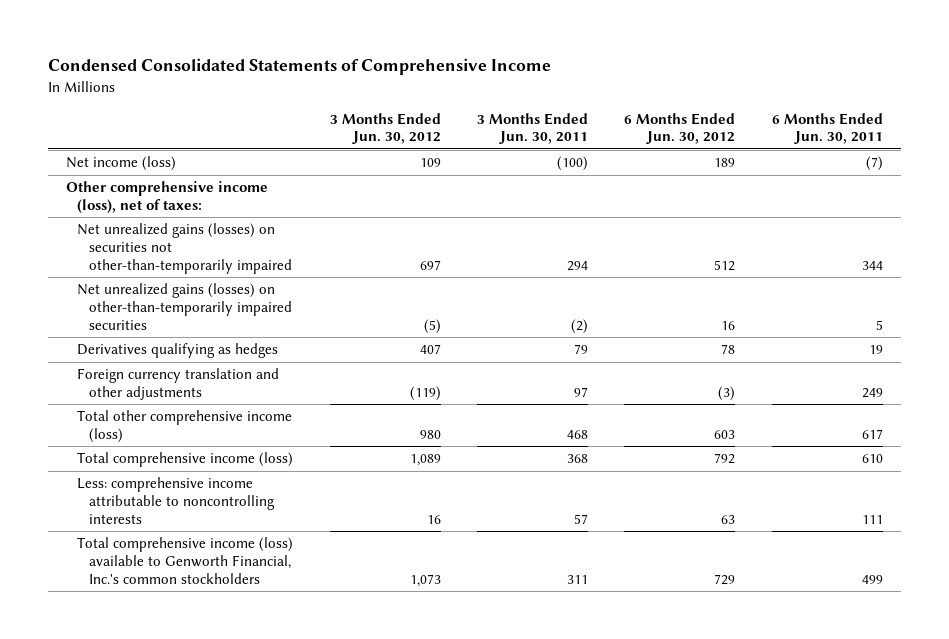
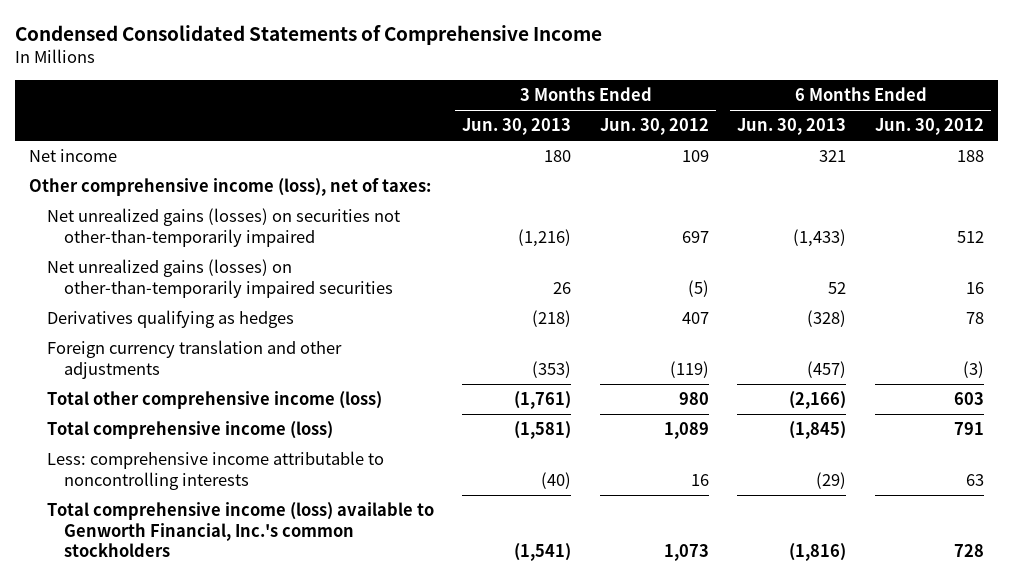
[477,112,589,145] 3 Months Ended Jun. 30, 2011 -> none
[771,112,883,145] 6 Months Ended Jun. 30, 2011 -> none
none -> [462,118,572,136] Jun. 30, 2013
none -> [737,118,847,136] Jun. 30, 2013
[66,156,177,172] Net income (loss) -> [29,149,118,163] Net income
[714,158,736,168] 189 -> [956,150,984,163] 188
[714,453,736,465] 792 -> [953,422,984,436] 791
[714,573,736,585] 729 -> [953,543,984,557] 728

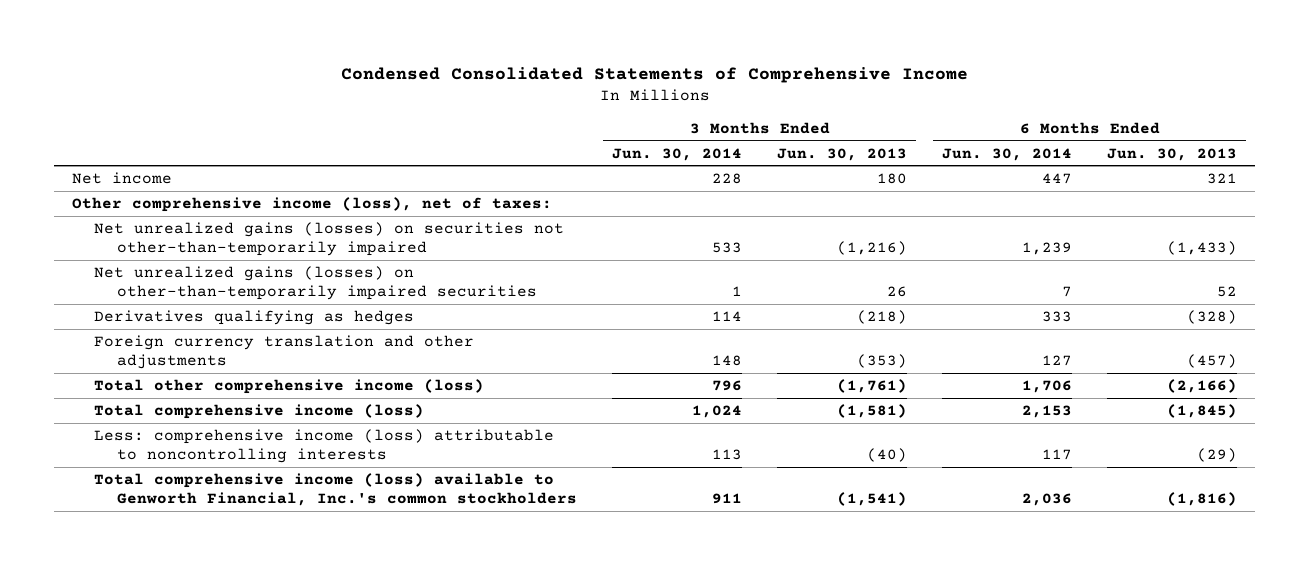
[599,118,709,136] Jun. 30, 2012 -> none
[874,118,984,136] Jun. 30, 2012 -> none
none -> [612,147,743,161] Jun. 30, 2014
none -> [942,147,1073,161] Jun. 30, 2014
[46,451,384,490] Less: comprehensive income attributable to noncontrolling interests -> [94,428,555,463] Less: comprehensive income (loss) attributable to noncontrolling interests

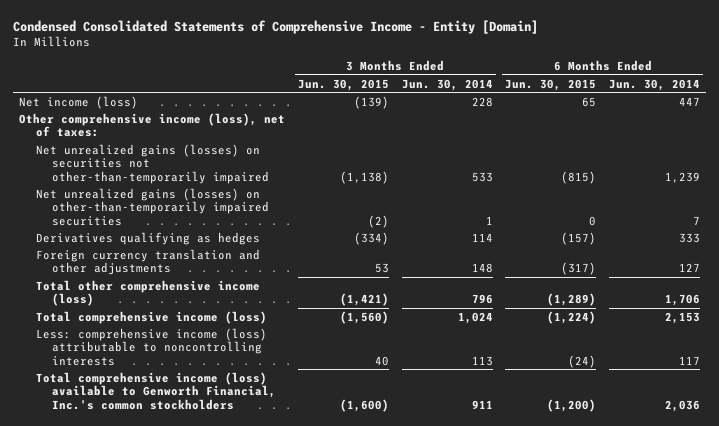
[340,66,968,83] Condensed Consolidated Statements of Comprehensive Income -> [12,19,538,34] Condensed Consolidated Statements of Comprehensive Income - Entity [Domain]
[777,147,908,161] Jun. 30, 2013 -> none
[1107,147,1238,161] Jun. 30, 2013 -> none
none -> [297,78,389,91] Jun. 30, 2015
none -> [505,78,597,91] Jun. 30, 2015
[71,171,172,184] Net income -> [19,95,139,109] Net income (loss)

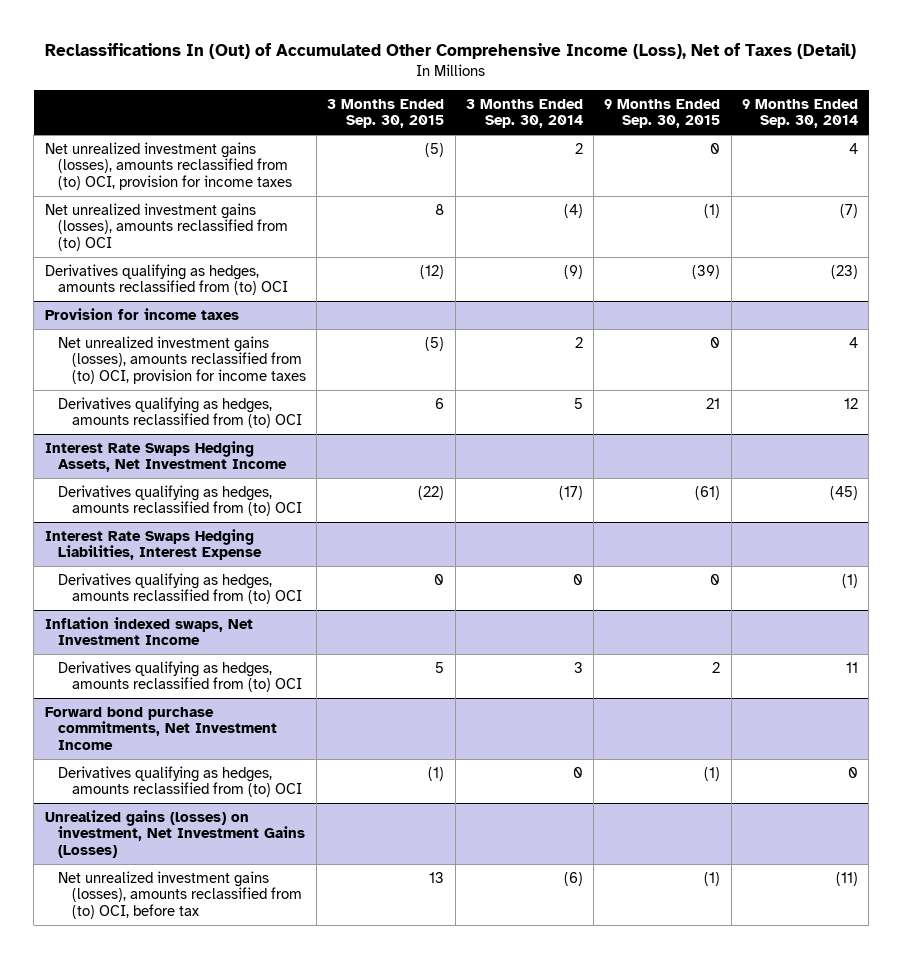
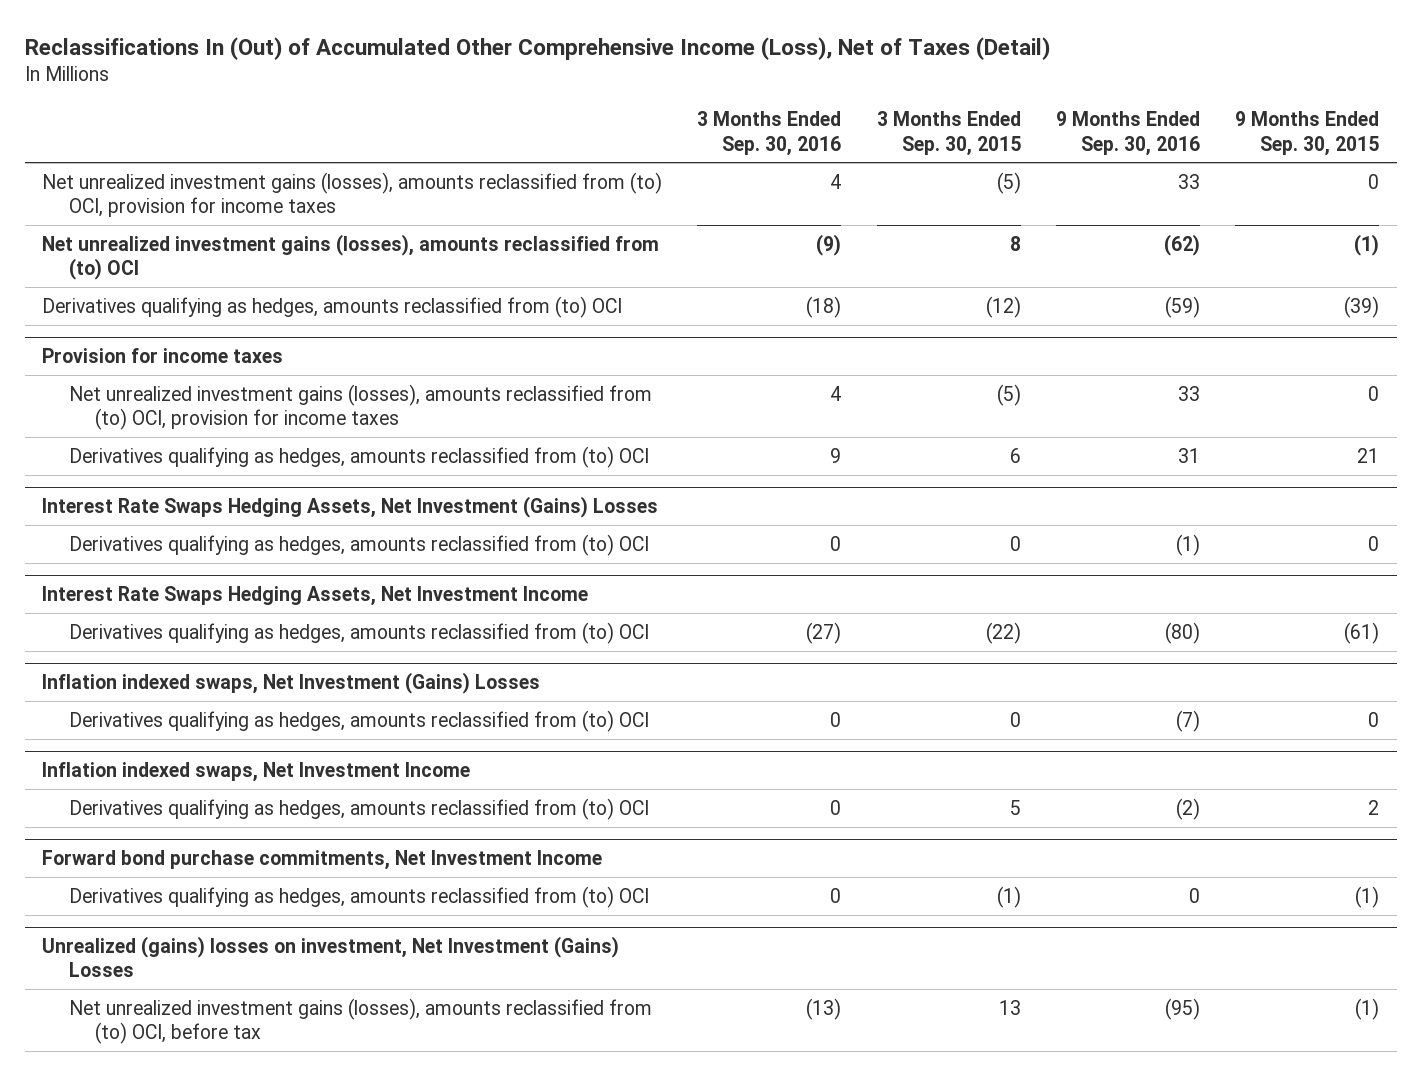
[465,98,583,129] 3 Months Ended Sep. 30, 2014 -> none
[742,98,859,129] 9 Months Ended Sep. 30, 2014 -> none
none -> [697,111,842,156] 3 Months Ended Sep. 30, 2016
none -> [1055,111,1200,156] 9 Months Ended Sep. 30, 2016
none -> [42,495,659,518] Interest Rate Swaps Hedging Assets, Net Investment (Gains) Losses
none -> [68,533,649,556] Derivatives qualifying as hedges, amounts reclassified from (to) OCI
[44,528,263,561] Interest Rate Swaps Hedging Liabilities, Interest Expense -> none
none -> [42,671,541,694] Inflation indexed swaps, Net Investment (Gains) Losses
[44,809,306,859] Unrealized gains (losses) on investment, Net Investment Gains (Losses) -> [42,935,620,977] Unrealized (gains) losses on investment, Net Investment (Gains) Losses

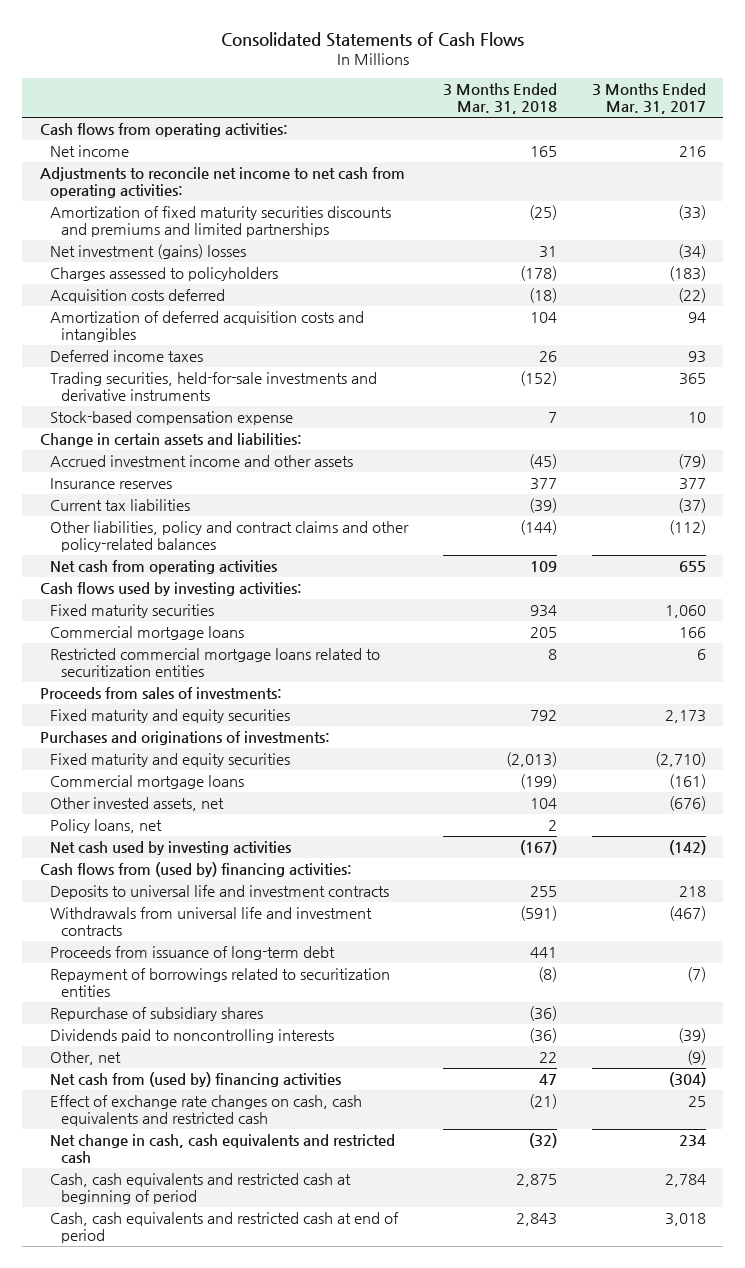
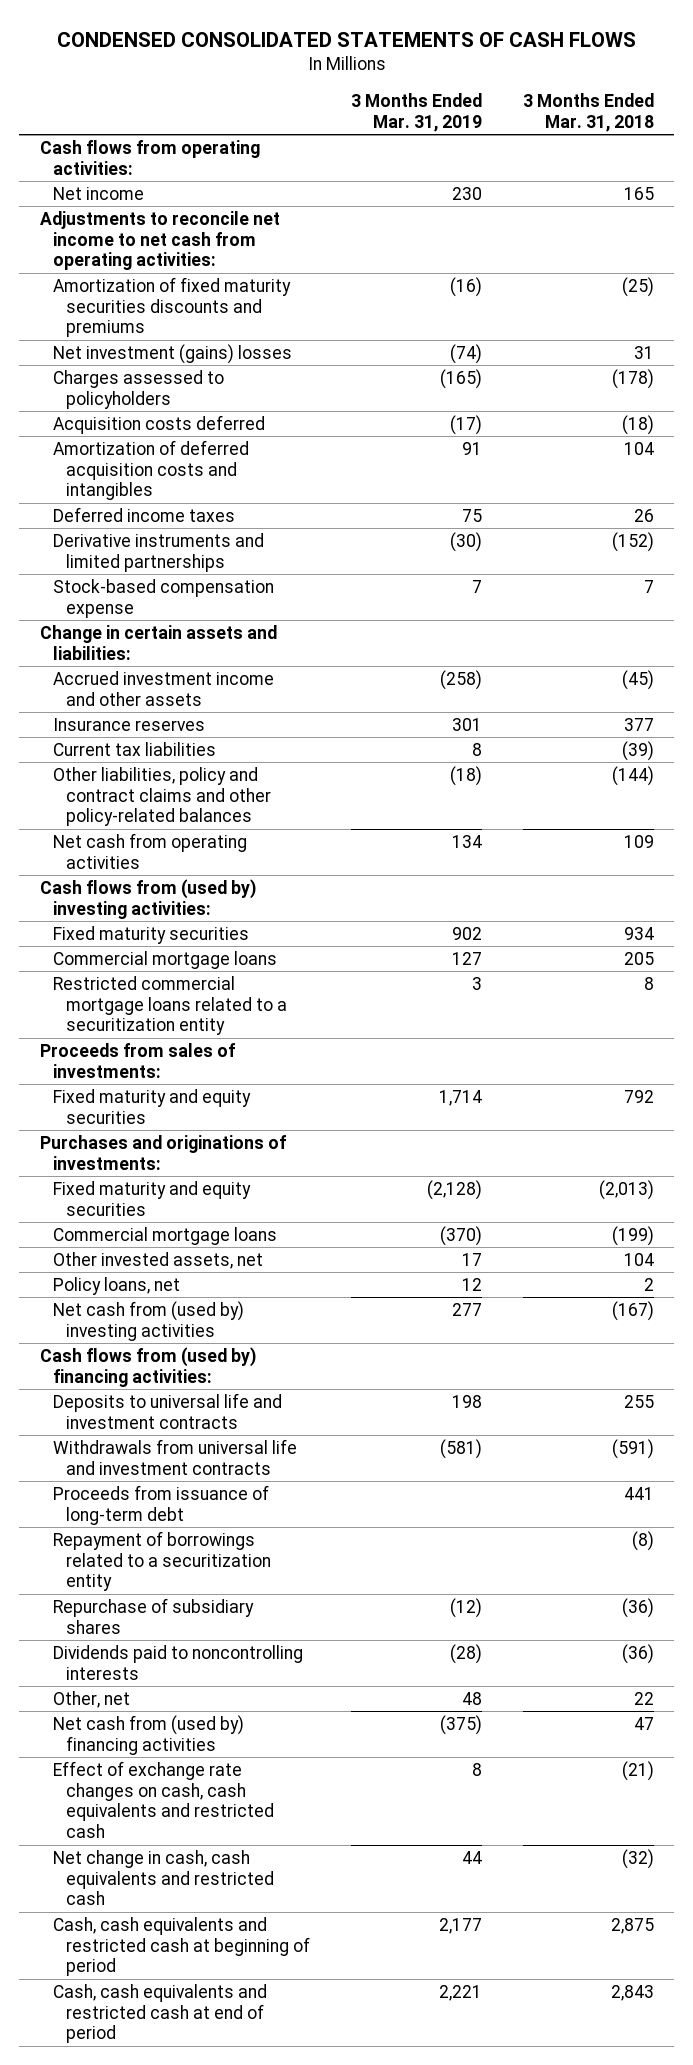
[220,31,524,47] Consolidated Statements of Cash Flows -> [56,31,636,47] CONDENSED CONSOLIDATED STATEMENTS OF CASH FLOWS
[591,83,706,115] 3 Months Ended Mar. 31, 2017 -> none
none -> [351,92,483,132] 3 Months Ended Mar. 31, 2019
[50,206,392,237] Amortization of fixed maturity securities discounts and premiums and limited partnerships -> [53,276,292,338] Amortization of fixed maturity securities discounts and premiums
[50,372,378,401] Trading securities, held-for-sale investments and derivative instruments -> [53,532,265,572] Derivative instruments and limited partnerships
[39,582,302,597] Cash flows used by investing activities: -> [39,878,256,919] Cash flows from (used by) investing activities:
[50,648,381,677] Restricted commercial mortgage loans related to securitization entities -> [53,975,288,1036] Restricted commercial mortgage loans related to a securitization entity
[50,841,292,856] Net cash used by investing activities -> [53,1300,245,1341] Net cash from (used by) investing activities
[50,968,391,997] Repayment of borrowings related to securitization entities -> [53,1530,272,1592] Repayment of borrowings related to a securitization entity

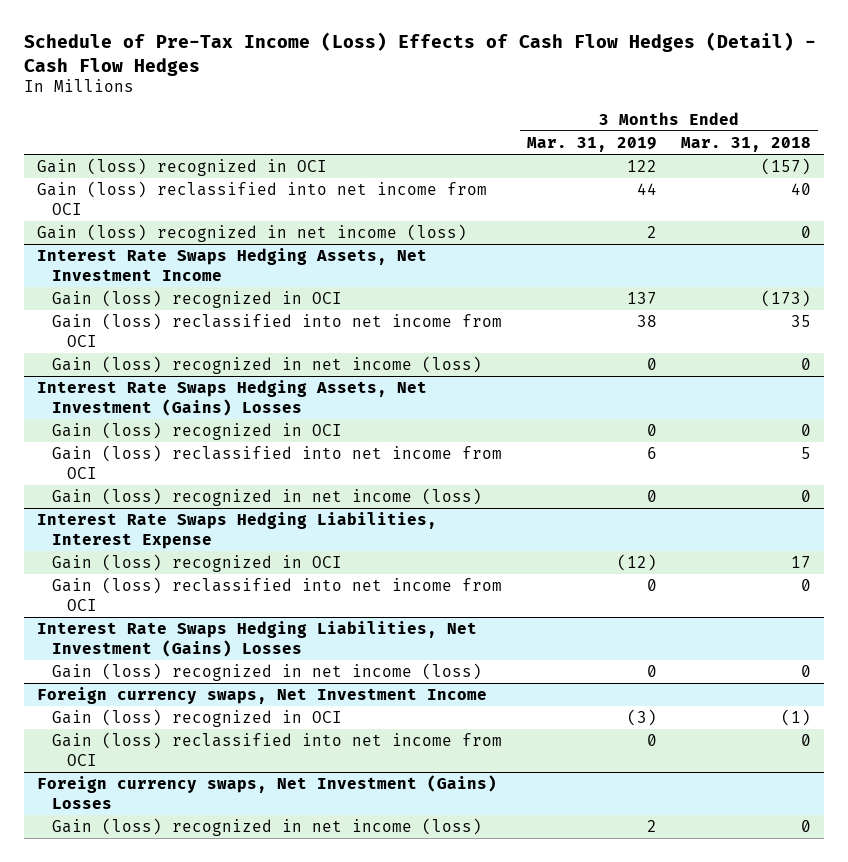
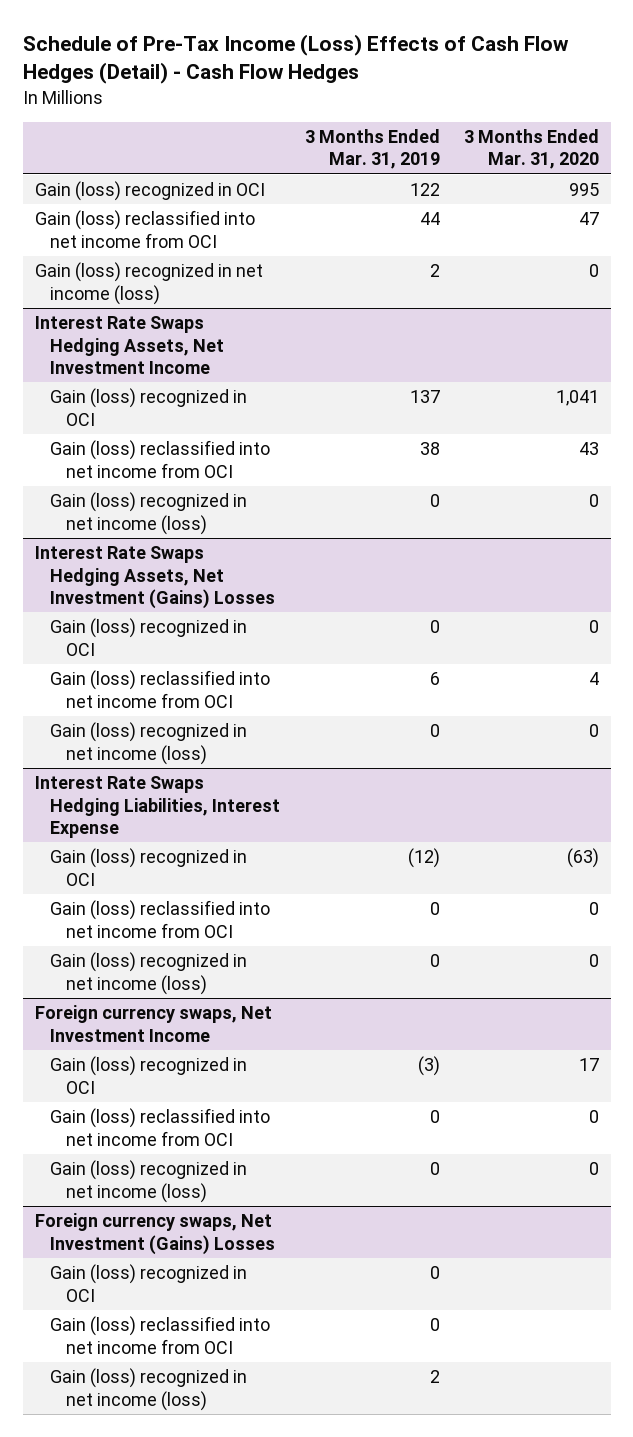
[681,137,812,153] Mar. 31, 2018 -> none
none -> [463,129,599,170] 3 Months Ended Mar. 31, 2020
[36,621,477,657] Interest Rate Swaps Hedging Liabilities, Net Investment (Gains) Losses -> none
none -> [50,1160,248,1203] Gain (loss) recognized in net income (loss)
none -> [50,1264,248,1302] Gain (loss) recognized in OCI
none -> [50,1316,271,1354] Gain (loss) reclassified into net income from OCI

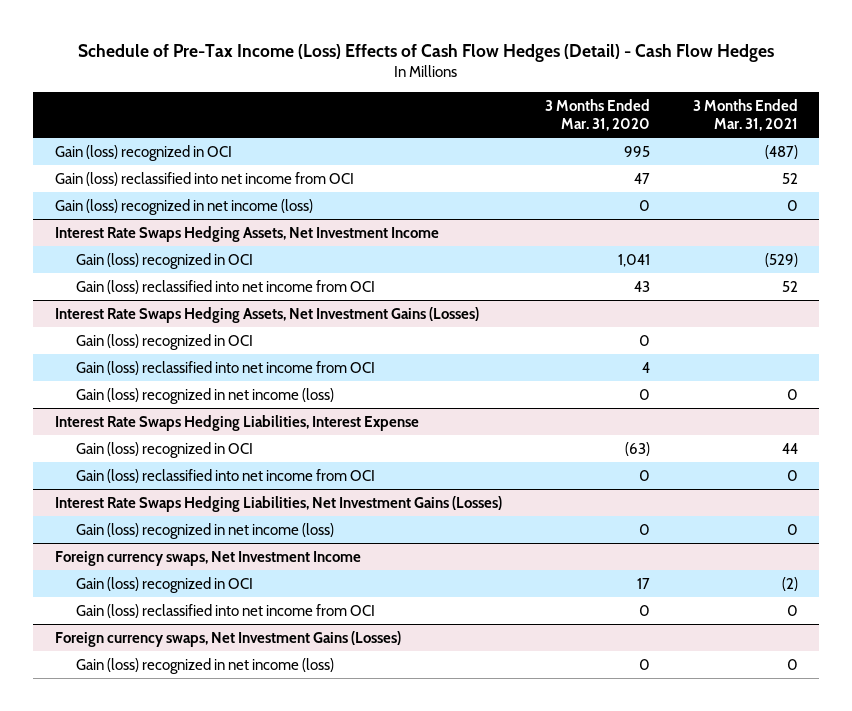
[304,129,440,170] 3 Months Ended Mar. 31, 2019 -> none
none -> [692,99,798,131] 3 Months Ended Mar. 31, 2021
[50,492,248,535] Gain (loss) recognized in net income (loss) -> none
[34,546,276,609] Interest Rate Swaps Hedging Assets, Net Investment (Gains) Losses -> [54,307,479,324] Interest Rate Swaps Hedging Assets, Net Investment Gains (Losses)
none -> [54,496,502,513] Interest Rate Swaps Hedging Liabilities, Net Investment Gains (Losses)
none -> [54,631,401,648] Foreign currency swaps, Net Investment Gains (Losses)
[34,1213,276,1255] Foreign currency swaps, Net Investment (Gains) Losses -> none
[50,1264,248,1302] Gain (loss) recognized in OCI -> none
[50,1316,271,1354] Gain (loss) reclassified into net income from OCI -> none
[50,1368,248,1411] Gain (loss) recognized in net income (loss) -> none

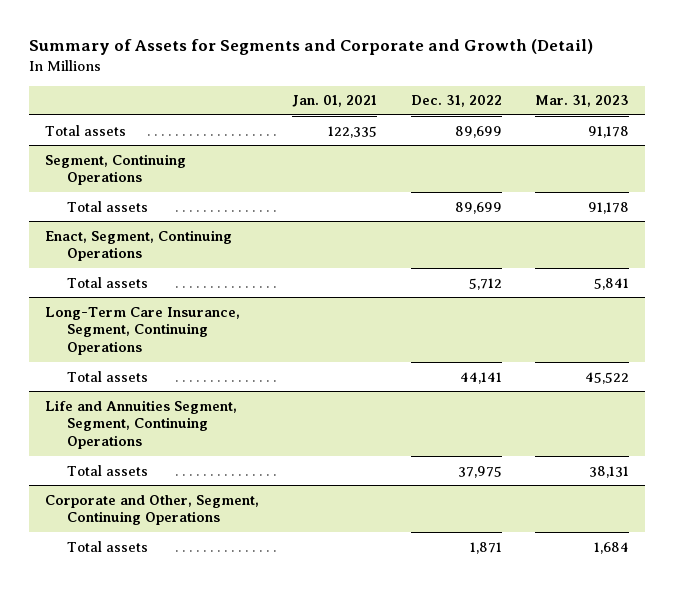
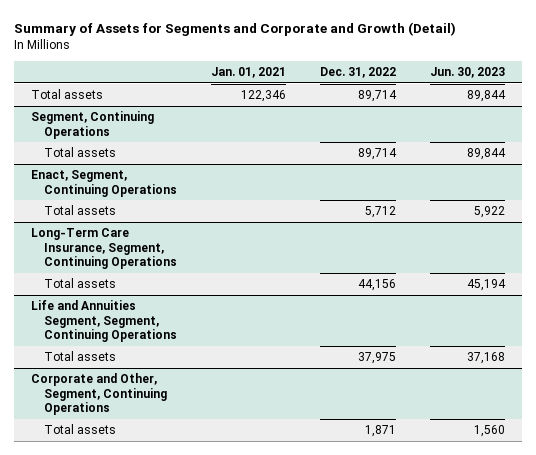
[534,95,629,108] Mar. 31, 2023 -> none
none -> [429,66,505,78] Jun. 30, 2023
[328,125,378,138] 122,335 -> [240,90,286,103] 122,346
[454,125,502,138] 89,699 -> [357,90,397,103] 89,714
[454,201,502,214] 89,699 -> [357,148,397,161] 89,714
[459,371,502,384] 44,141 -> [357,279,396,292] 44,156

